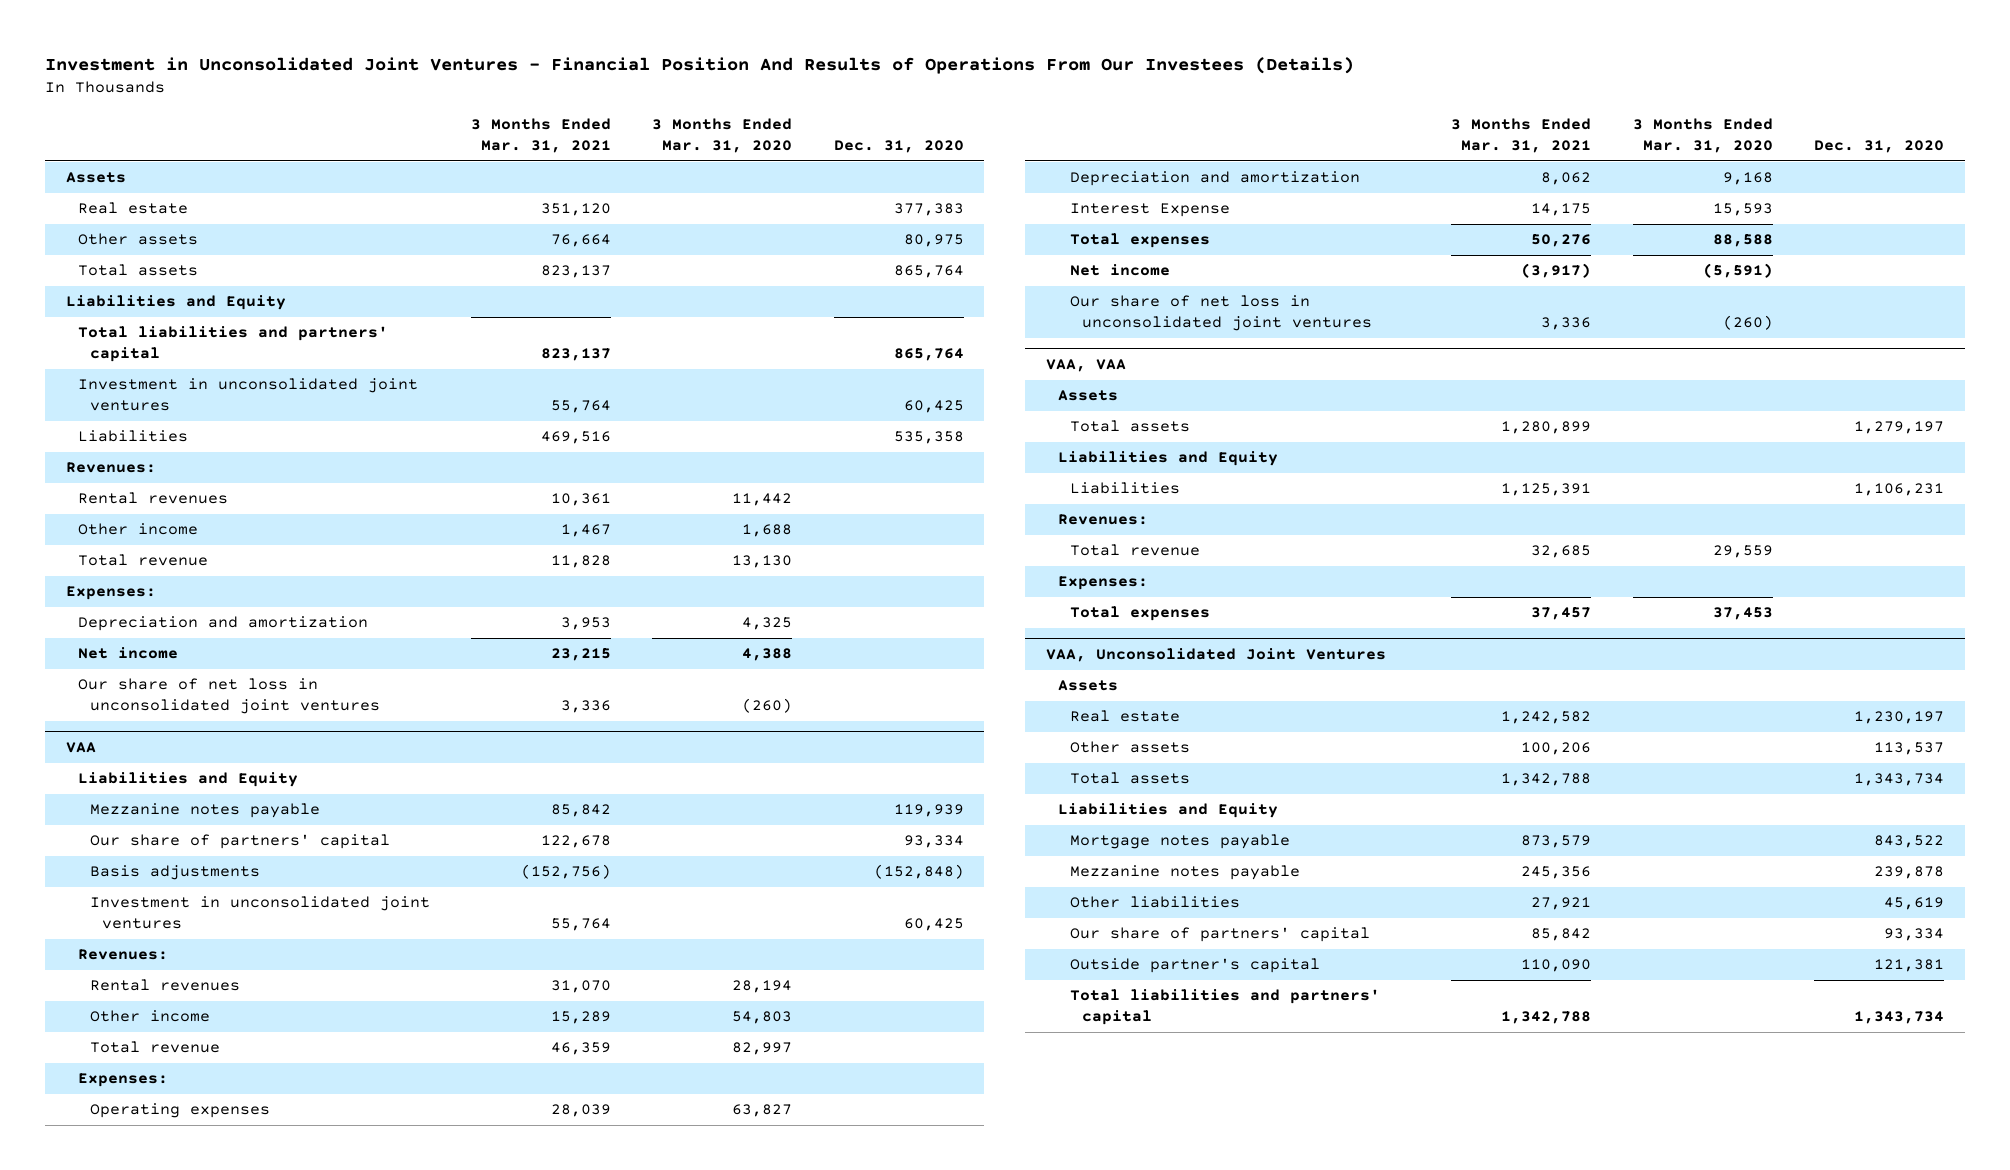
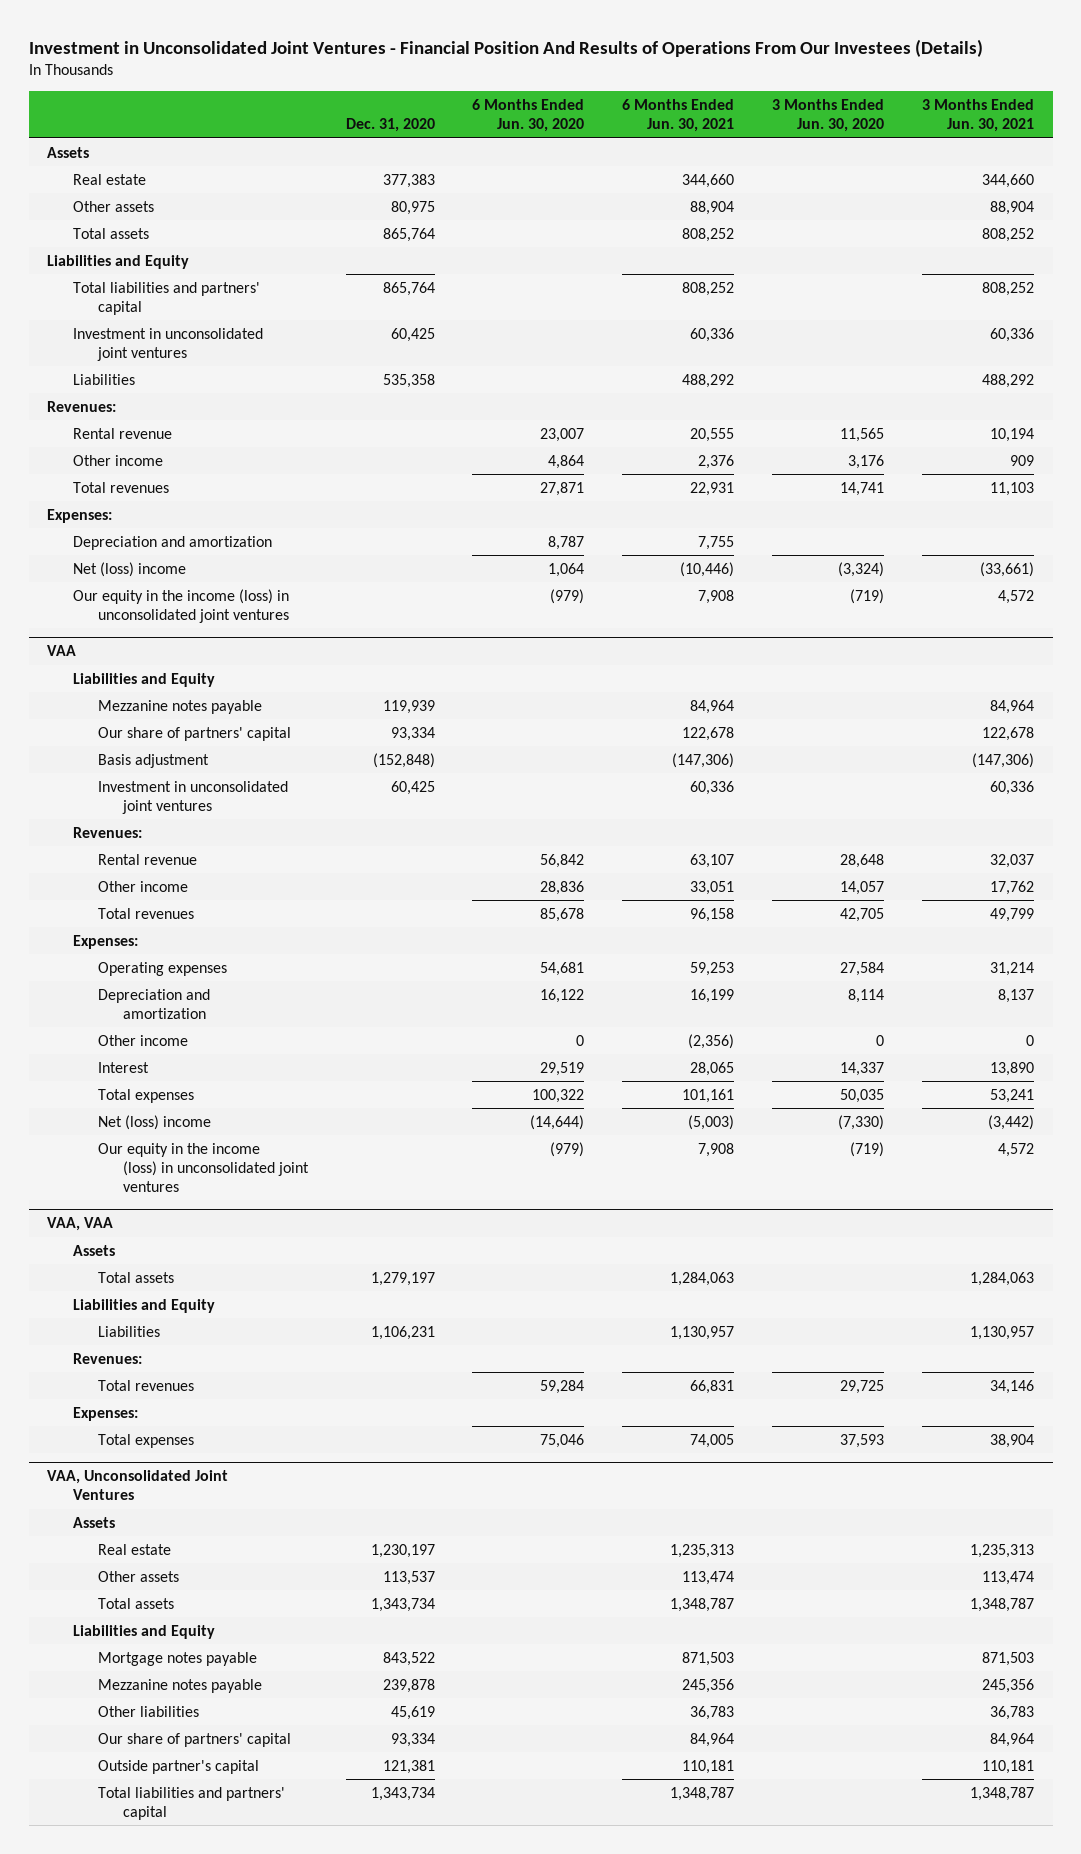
[471,118,612,153] 3 Months Ended Mar. 31, 2021 -> none
[652,118,793,153] 3 Months Ended Mar. 31, 2020 -> none
none -> [472,99,585,133] 6 Months Ended Jun. 30, 2020
none -> [622,99,735,133] 6 Months Ended Jun. 30, 2021
none -> [771,99,884,133] 3 Months Ended Jun. 30, 2020
none -> [921,99,1034,133] 3 Months Ended Jun. 30, 2021
[77,492,228,505] Rental revenues -> [72,427,172,439] Rental revenue
[77,554,208,567] Total revenue -> [72,481,169,493] Total revenues
[77,647,178,660] Net income -> [72,561,186,577] Net (loss) income
[77,678,380,715] Our share of net loss in unconsolidated joint ventures -> [72,588,289,623] Our equity in the income (loss) in unconsolidated joint ventures
[89,865,260,881] Basis adjustments -> [97,753,209,768] Basis adjustment
[89,979,240,992] Rental revenues -> [97,853,197,865] Rental revenue
[89,1041,220,1054] Total revenue -> [97,907,194,919] Total revenues
none -> [97,1034,188,1046] Other income
[1069,203,1230,218] Interest Expense -> [97,1061,149,1073] Interest
[1069,264,1170,277] Net income -> [97,1114,211,1130] Net (loss) income
[1069,295,1372,332] Our share of net loss in unconsolidated joint ventures -> [97,1142,309,1192] Our equity in the income (loss) in unconsolidated joint ventures
[1069,544,1200,557] Total revenue -> [97,1379,194,1391] Total revenues

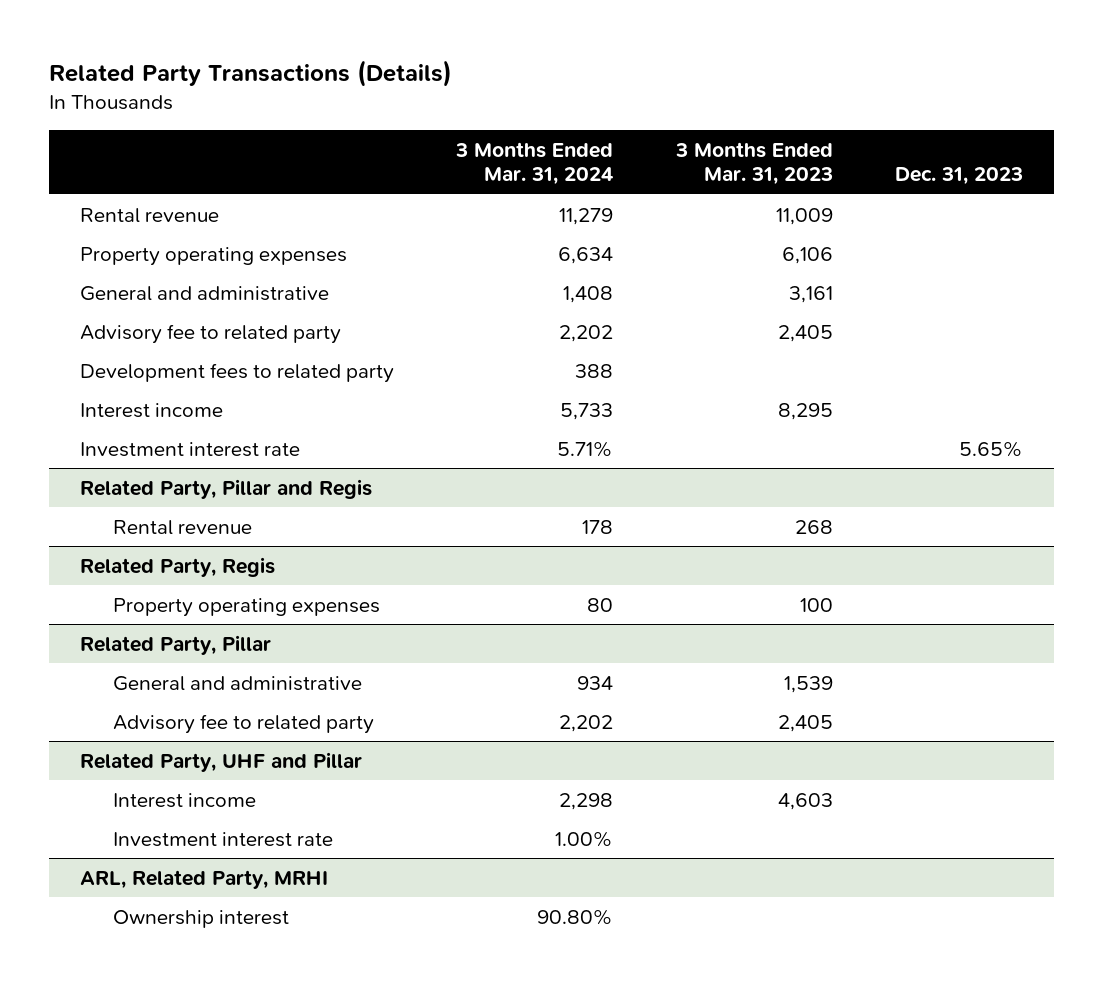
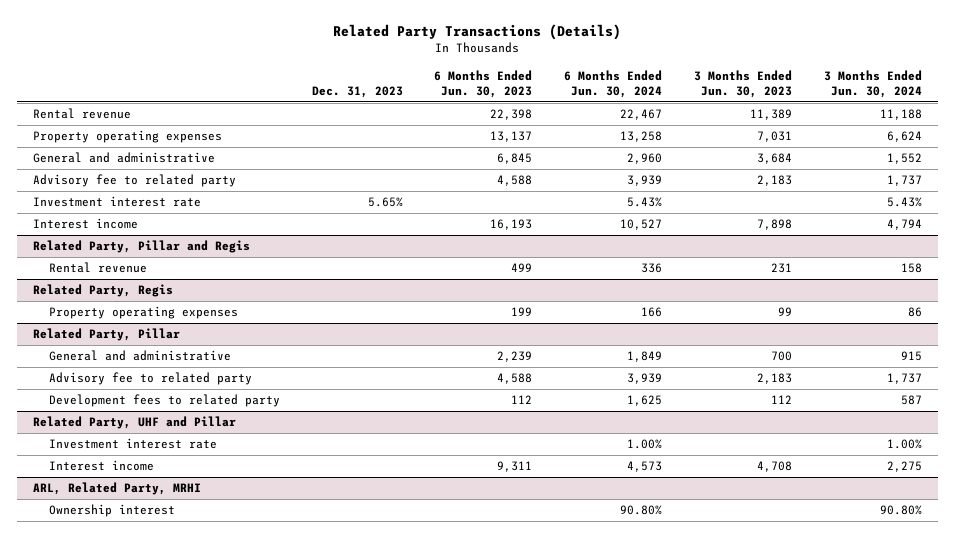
[455,141,614,186] 3 Months Ended Mar. 31, 2024 -> none
[674,141,833,186] 3 Months Ended Mar. 31, 2023 -> none
none -> [434,69,533,98] 6 Months Ended Jun. 30, 2023
none -> [564,69,663,98] 6 Months Ended Jun. 30, 2024
none -> [693,69,792,98] 3 Months Ended Jun. 30, 2023
none -> [823,69,922,98] 3 Months Ended Jun. 30, 2024
[79,362,394,383] Development fees to related party -> none
[79,402,223,418] Interest income -> [33,218,139,230] Interest income
none -> [48,394,280,408] Development fees to related party
[112,792,256,808] Interest income -> [48,460,154,472] Interest income

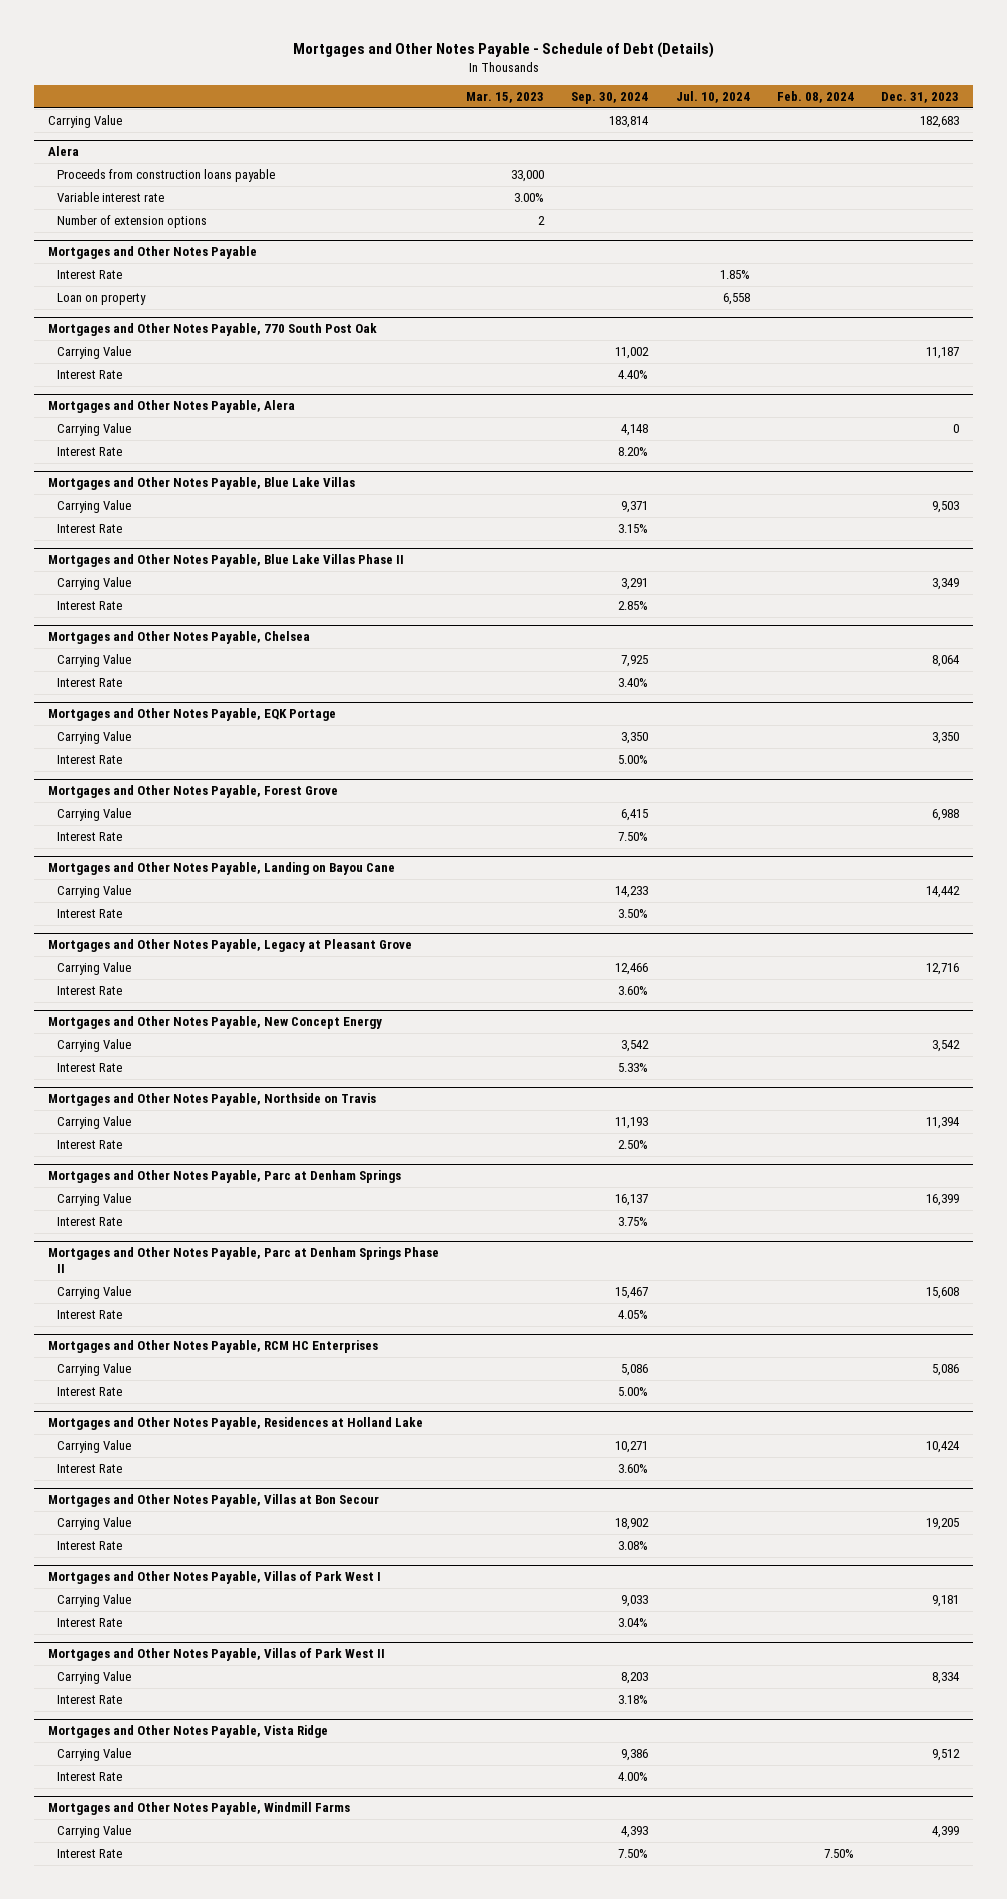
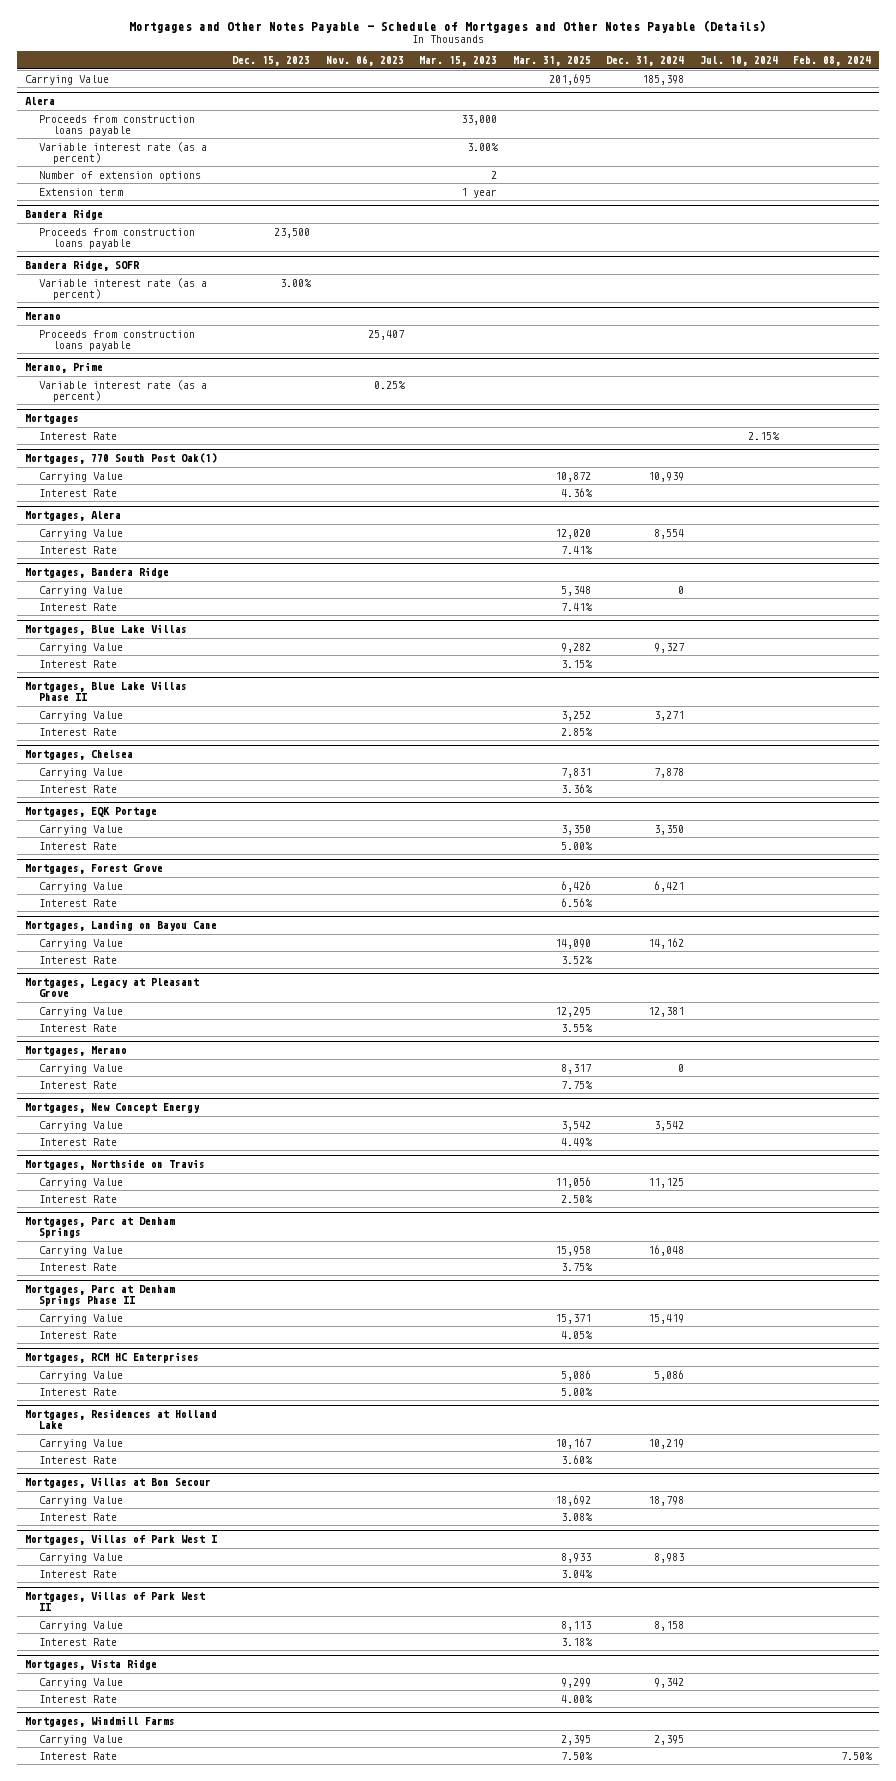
[292,42,714,59] Mortgages and Other Notes Payable - Schedule of Debt (Details) -> [129,19,767,33] Mortgages and Other Notes Payable - Schedule of Mortgages and Other Notes Payable (Details)
[571,91,649,104] Sep. 30, 2024 -> none
[881,91,960,103] Dec. 31, 2023 -> none
none -> [232,56,311,67] Dec. 15, 2023
none -> [325,55,404,67] Nov. 06, 2023
none -> [512,56,591,67] Mar. 31, 2025
none -> [606,56,685,67] Dec. 31, 2024
[56,192,164,203] Variable interest rate -> [38,141,207,164] Variable interest rate (as a percent)
[56,293,146,306] Loan on property -> none
none -> [38,187,123,196] Extension term
none -> [24,209,103,221] Bandera Ridge
none -> [38,227,195,249] Proceeds from construction loans payable
none -> [24,260,140,272] Bandera Ridge, SOFR
none -> [38,277,207,300] Variable interest rate (as a percent)
none -> [24,312,61,321] Merano
none -> [38,329,195,351] Proceeds from construction loans payable
none -> [24,362,103,374] Merano, Prime
none -> [38,379,207,402] Variable interest rate (as a percent)
[47,246,257,260] Mortgages and Other Notes Payable -> [24,414,79,425] Mortgages
[719,270,750,280] 1.85% -> [747,431,780,440] 2.15%
[47,323,377,337] Mortgages and Other Notes Payable, 770 South Post Oak -> [24,453,217,465] Mortgages, 770 South Post Oak(1)
[47,400,295,414] Mortgages and Other Notes Payable, Alera -> [24,511,121,522] Mortgages, Alera
none -> [24,567,169,579] Mortgages, Bandera Ridge
none -> [38,585,123,596] Carrying Value
none -> [38,602,117,611] Interest Rate
[47,477,355,491] Mortgages and Other Notes Payable, Blue Lake Villas -> [24,624,187,636] Mortgages, Blue Lake Villas
[47,554,404,568] Mortgages and Other Notes Payable, Blue Lake Villas Phase II -> [24,681,187,702] Mortgages, Blue Lake Villas Phase II
[47,631,310,645] Mortgages and Other Notes Payable, Chelsea -> [24,750,133,761] Mortgages, Chelsea
[47,708,336,722] Mortgages and Other Notes Payable, EQK Portage -> [24,807,157,818] Mortgages, EQK Portage
[47,785,338,799] Mortgages and Other Notes Payable, Forest Grove -> [24,864,163,875] Mortgages, Forest Grove
[47,862,395,876] Mortgages and Other Notes Payable, Landing on Bayou Cane -> [24,920,217,932] Mortgages, Landing on Bayou Cane
[47,939,412,953] Mortgages and Other Notes Payable, Legacy at Pleasant Grove -> [24,978,199,998] Mortgages, Legacy at Pleasant Grove
none -> [24,1046,127,1057] Mortgages, Merano
none -> [38,1063,123,1074] Carrying Value
none -> [38,1080,117,1089] Interest Rate
[47,1016,382,1030] Mortgages and Other Notes Payable, New Concept Energy -> [24,1103,200,1114] Mortgages, New Concept Energy
[47,1093,376,1107] Mortgages and Other Notes Payable, Northside on Travis -> [24,1159,205,1171] Mortgages, Northside on Travis
[47,1170,401,1184] Mortgages and Other Notes Payable, Parc at Denham Springs -> [24,1217,175,1239] Mortgages, Parc at Denham Springs
[47,1247,439,1274] Mortgages and Other Notes Payable, Parc at Denham Springs Phase II -> [24,1285,175,1307] Mortgages, Parc at Denham Springs Phase II
[47,1340,378,1354] Mortgages and Other Notes Payable, RCM HC Enterprises -> [24,1352,199,1364] Mortgages, RCM HC Enterprises
[47,1417,423,1431] Mortgages and Other Notes Payable, Residences at Holland Lake -> [24,1409,217,1430] Mortgages, Residences at Holland Lake
[47,1494,379,1508] Mortgages and Other Notes Payable, Villas at Bon Secour -> [24,1477,211,1489] Mortgages, Villas at Bon Secour
[47,1571,381,1585] Mortgages and Other Notes Payable, Villas of Park West I -> [24,1534,217,1546] Mortgages, Villas of Park West I
[47,1648,385,1662] Mortgages and Other Notes Payable, Villas of Park West II -> [24,1591,205,1612] Mortgages, Villas of Park West II
[47,1725,328,1739] Mortgages and Other Notes Payable, Vista Ridge -> [24,1659,157,1671] Mortgages, Vista Ridge
[47,1802,350,1816] Mortgages and Other Notes Payable, Windmill Farms -> [24,1716,175,1728] Mortgages, Windmill Farms

